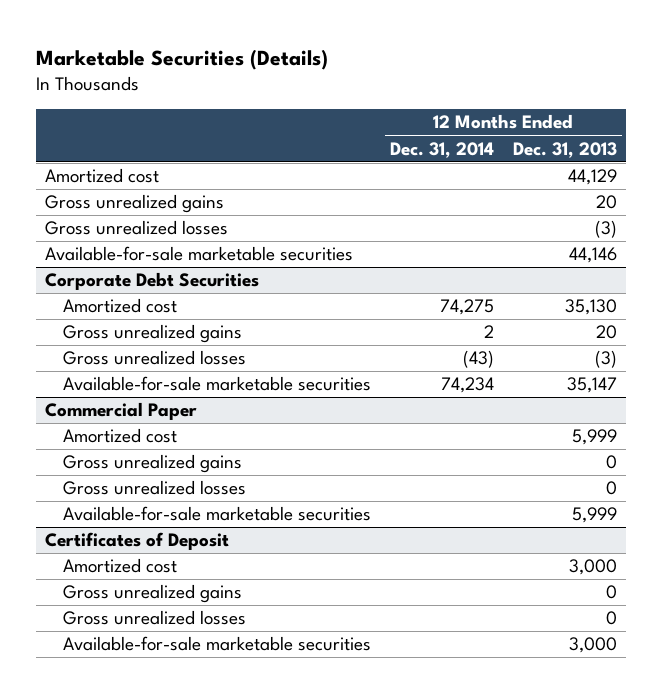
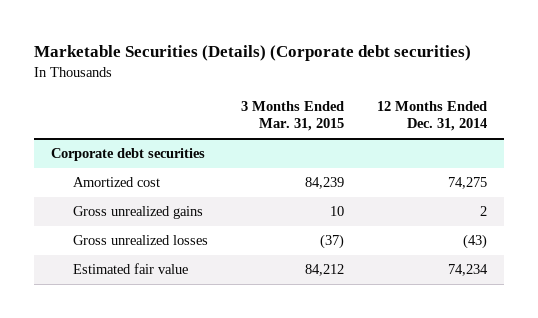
[35,48,328,70] Marketable Securities (Details) -> [34,45,472,62] Marketable Securities (Details) (Corporate debt securities)
[512,141,617,158] Dec. 31, 2013 -> none
none -> [241,100,345,132] 3 Months Ended Mar. 31, 2015
[45,168,160,184] Amortized cost -> none
[45,194,225,214] Gross unrealized gains -> none
[45,220,229,236] Gross unrealized losses -> none
[45,246,354,262] Available-for-sale marketable securities -> none
[45,272,260,291] Corporate Debt Securities -> [50,148,205,162] Corporate debt securities
[45,402,198,421] Commercial Paper -> none
[62,428,177,444] Amortized cost -> none
[62,454,242,474] Gross unrealized gains -> none
[62,480,246,496] Gross unrealized losses -> none
[62,506,371,522] Available-for-sale marketable securities -> none
[45,532,230,551] Certificates of Deposit -> none
[62,558,177,574] Amortized cost -> none
[62,584,242,604] Gross unrealized gains -> none
[62,610,246,626] Gross unrealized losses -> none
[62,636,371,652] Available-for-sale marketable securities -> none
[62,376,371,392] Available-for-sale marketable securities -> [73,263,189,275] Estimated fair value

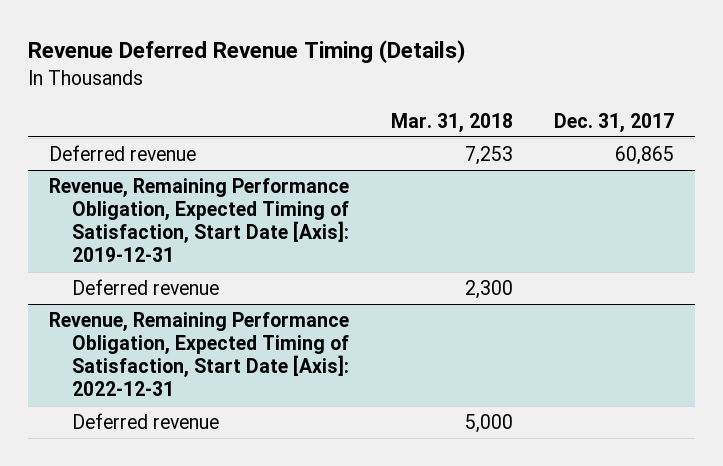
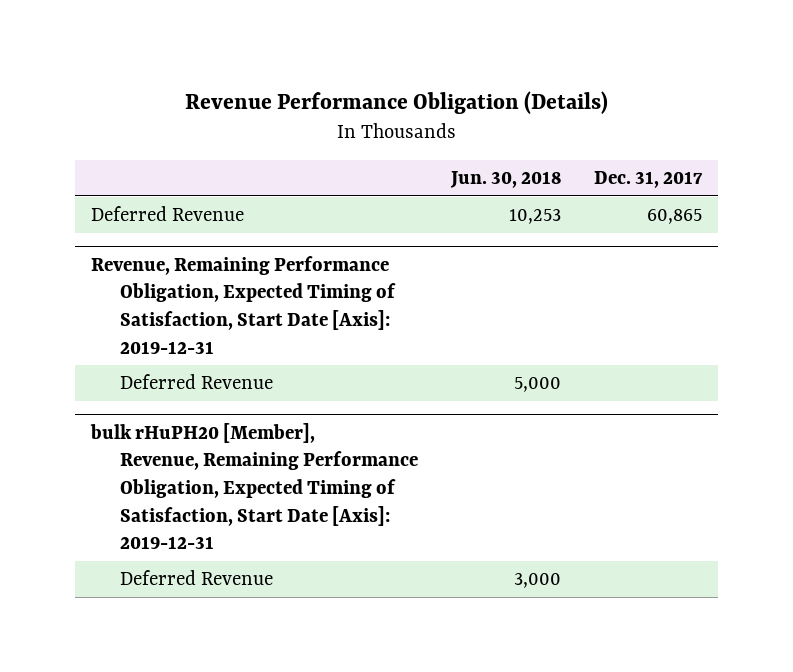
[27,40,465,64] Revenue Deferred Revenue Timing (Details) -> [184,90,608,114] Revenue Performance Obligation (Details)
[390,112,513,133] Mar. 31, 2018 -> none
none -> [449,170,561,188] Jun. 30, 2018
[48,145,196,162] Deferred revenue -> [91,206,245,222] Deferred Revenue
[71,279,219,296] Deferred revenue -> [120,374,274,390] Deferred Revenue
[48,312,349,397] Revenue, Remaining Performance Obligation, Expected Timing of Satisfaction, Start Date [Axis]: 2022-12-31 -> [90,422,419,550] bulk rHuPH20 [Member], Revenue, Remaining Performance Obligation, Expected Timing of Satisfaction, Start Date [Axis]: 2019-12-31
[71,413,219,430] Deferred revenue -> [120,570,274,586] Deferred Revenue

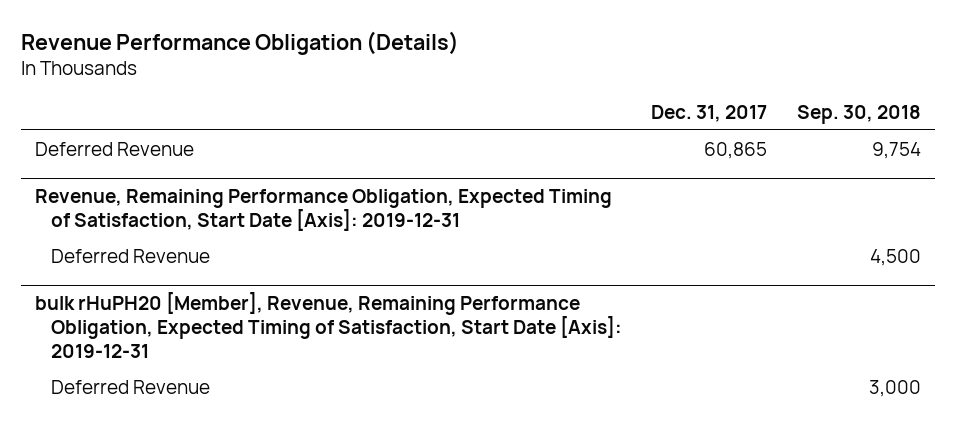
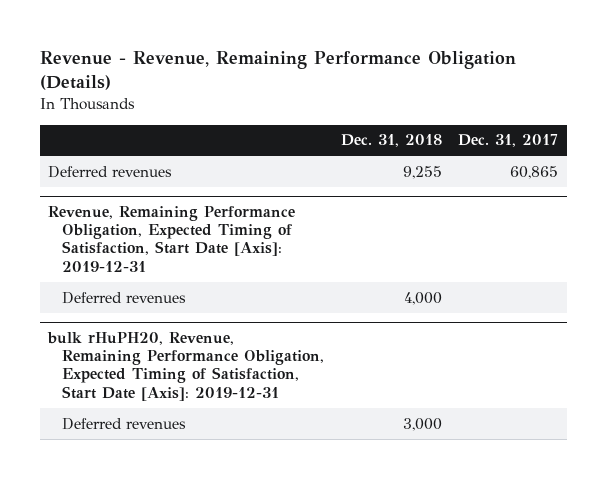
[20,30,459,55] Revenue Performance Obligation (Details) -> [39,51,516,91] Revenue - Revenue, Remaining Performance Obligation (Details)
[796,104,921,124] Sep. 30, 2018 -> none
none -> [340,134,442,148] Dec. 31, 2018
[35,141,195,156] Deferred Revenue -> [48,165,173,178] Deferred revenues
[50,248,210,263] Deferred Revenue -> [61,291,186,304] Deferred revenues
[35,292,622,358] bulk rHuPH20 [Member], Revenue, Remaining Performance Obligation, Expected Timing of Satisfaction, Start Date [Axis]: 2019-12-31 -> [47,331,324,401] bulk rHuPH20, Revenue, Remaining Performance Obligation, Expected Timing of Satisfaction, Start Date [Axis]: 2019-12-31
[50,379,210,394] Deferred Revenue -> [61,417,186,430] Deferred revenues

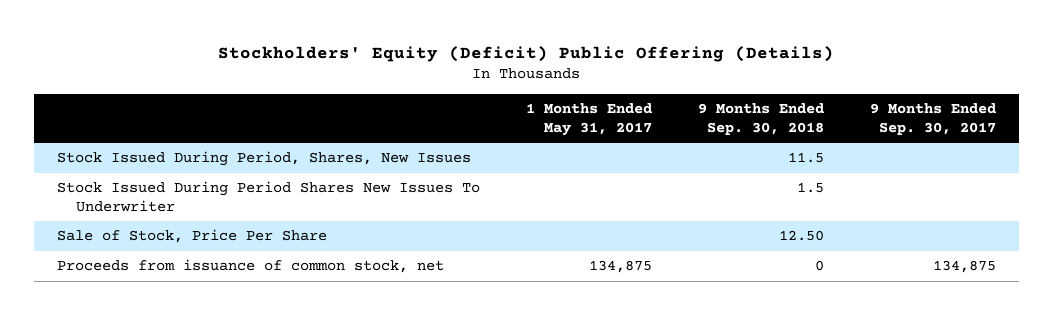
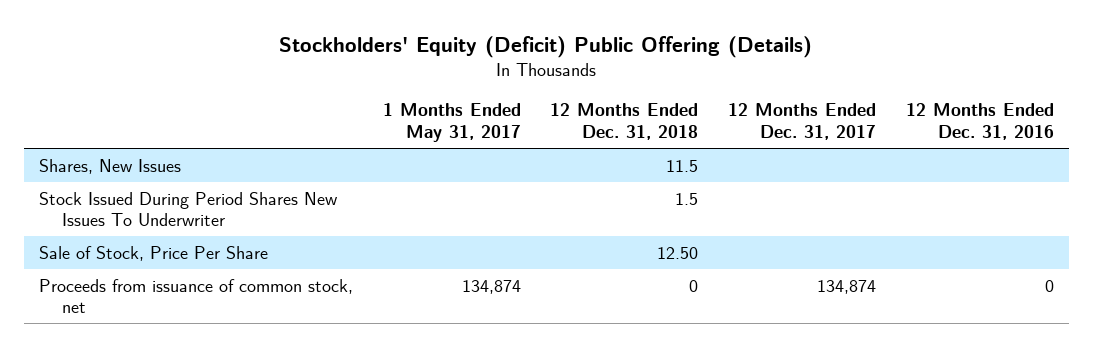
[697,103,824,135] 9 Months Ended Sep. 30, 2018 -> none
[869,103,996,135] 9 Months Ended Sep. 30, 2017 -> none
none -> [550,103,699,141] 12 Months Ended Dec. 31, 2018
none -> [728,103,877,141] 12 Months Ended Dec. 31, 2017
none -> [905,103,1054,141] 12 Months Ended Dec. 31, 2016
[56,151,471,167] Stock Issued During Period, Shares, New Issues -> [39,158,182,174] Shares, New Issues
[588,260,652,274] 134,875 -> [461,279,521,294] 134,874

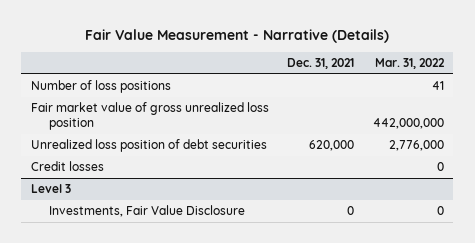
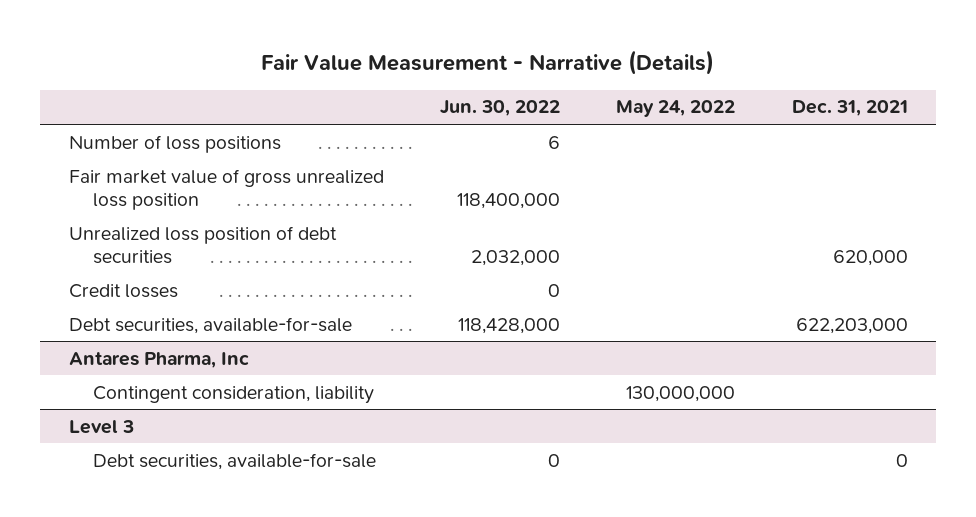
[374,58,445,70] Mar. 31, 2022 -> none
none -> [439,100,560,117] Jun. 30, 2022
none -> [616,100,736,118] May 24, 2022
none -> [68,316,352,334] Debt securities, available-for-sale
none -> [68,351,249,368] Antares Pharma, Inc
none -> [92,385,374,404] Contingent consideration, liability
[49,205,246,218] Investments, Fair Value Disclosure -> none
none -> [92,452,376,470] Debt securities, available-for-sale

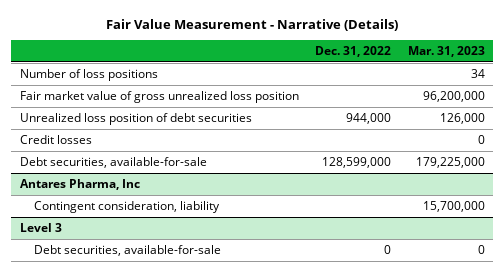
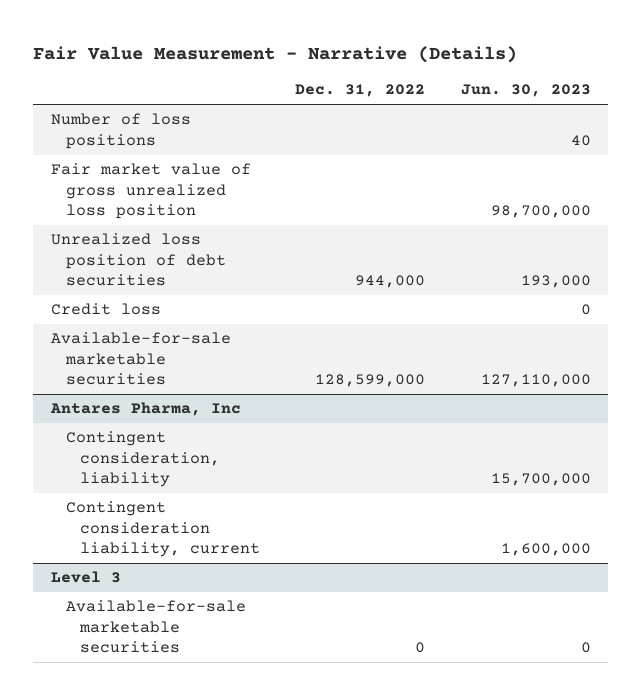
[407,46,485,58] Mar. 31, 2023 -> none
none -> [460,84,591,98] Jun. 30, 2023
[19,134,92,144] Credit losses -> [50,303,161,316] Credit loss
[19,156,207,168] Debt securities, available-for-sale -> [50,332,231,386] Available-for-sale marketable securities
none -> [65,501,261,558] Contingent consideration liability, current
[34,244,222,256] Debt securities, available-for-sale -> [65,600,246,654] Available-for-sale marketable securities

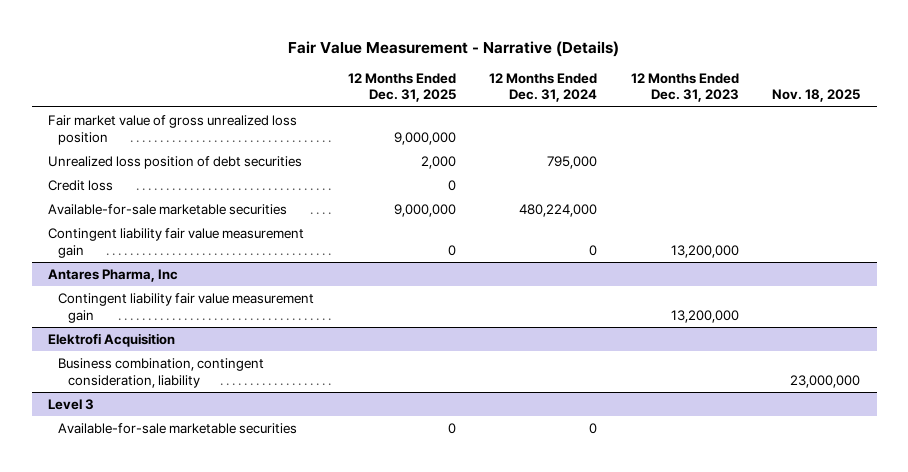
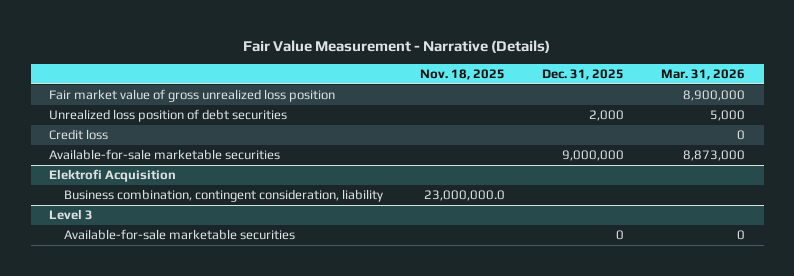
[347,72,456,103] 12 Months Ended Dec. 31, 2025 -> none
[489,72,598,103] 12 Months Ended Dec. 31, 2024 -> none
[630,72,739,103] 12 Months Ended Dec. 31, 2023 -> none
none -> [542,69,625,81] Dec. 31, 2025
none -> [661,69,746,81] Mar. 31, 2026
[48,227,305,258] Contingent liability fair value measurement gain -> none
[48,268,179,282] Antares Pharma, Inc -> none
[58,292,315,323] Contingent liability fair value measurement gain -> none
[789,374,860,388] 23,000,000 -> [424,190,506,202] 23,000,000.0

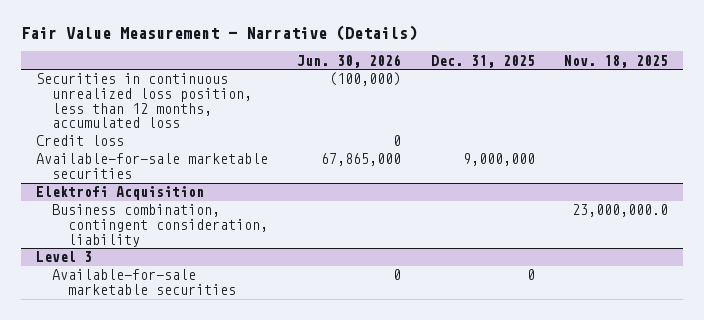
[661,69,746,81] Mar. 31, 2026 -> none
none -> [297,53,402,68] Jun. 30, 2026
[49,89,336,103] Fair market value of gross unrealized loss position -> none
[49,109,288,123] Unrealized loss position of debt securities -> none
none -> [35,73,253,129] Securities in continuous unrealized loss position, less than 12 months, accumulated loss

